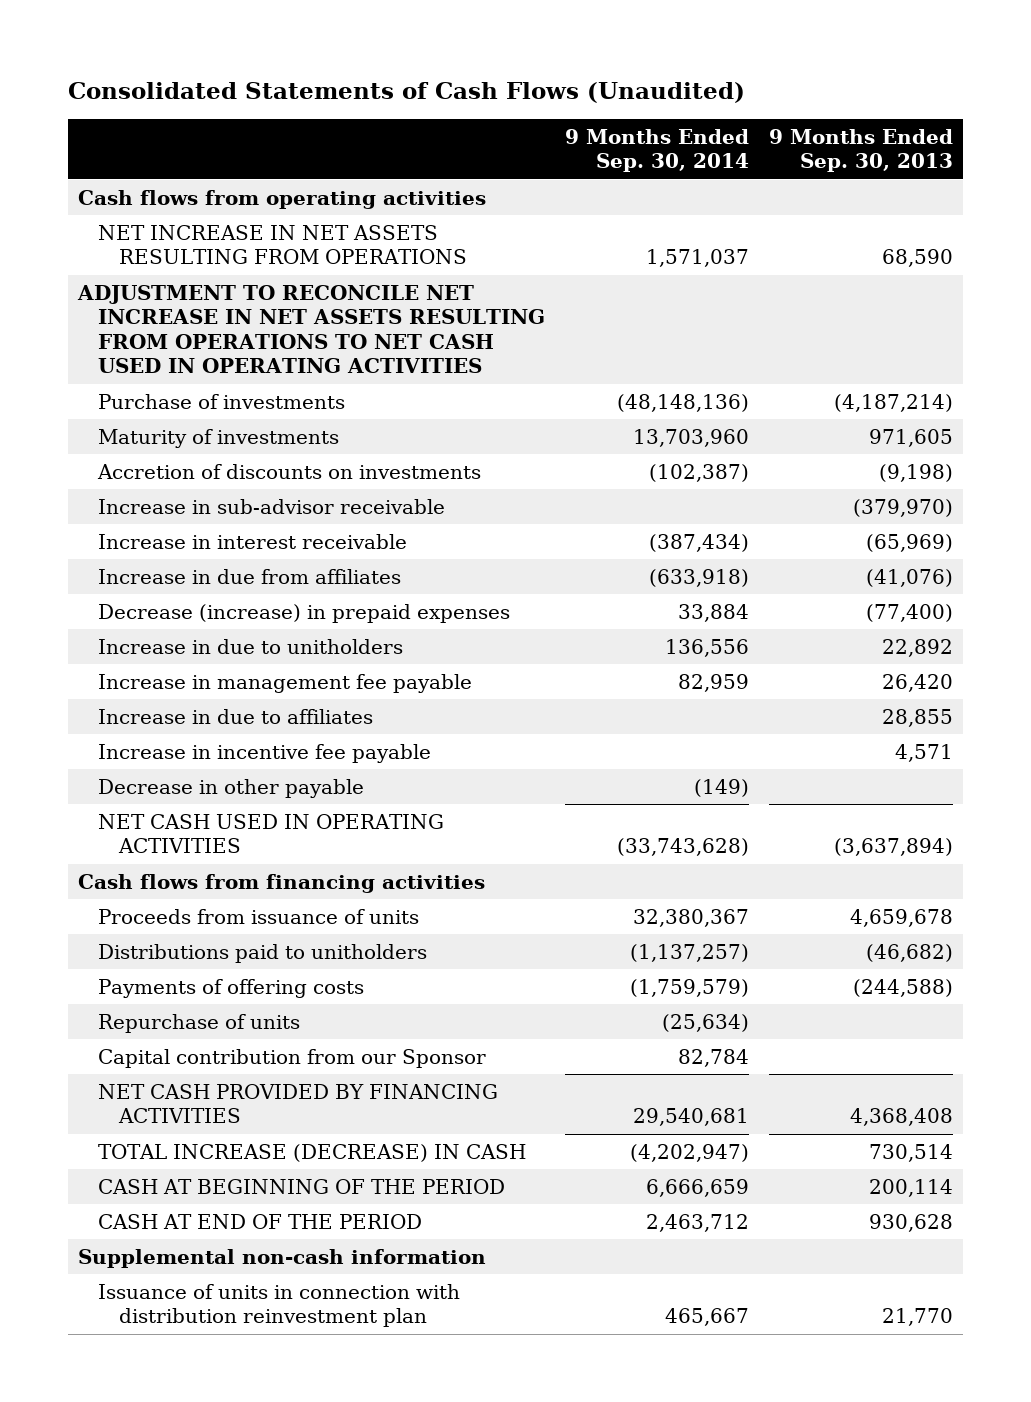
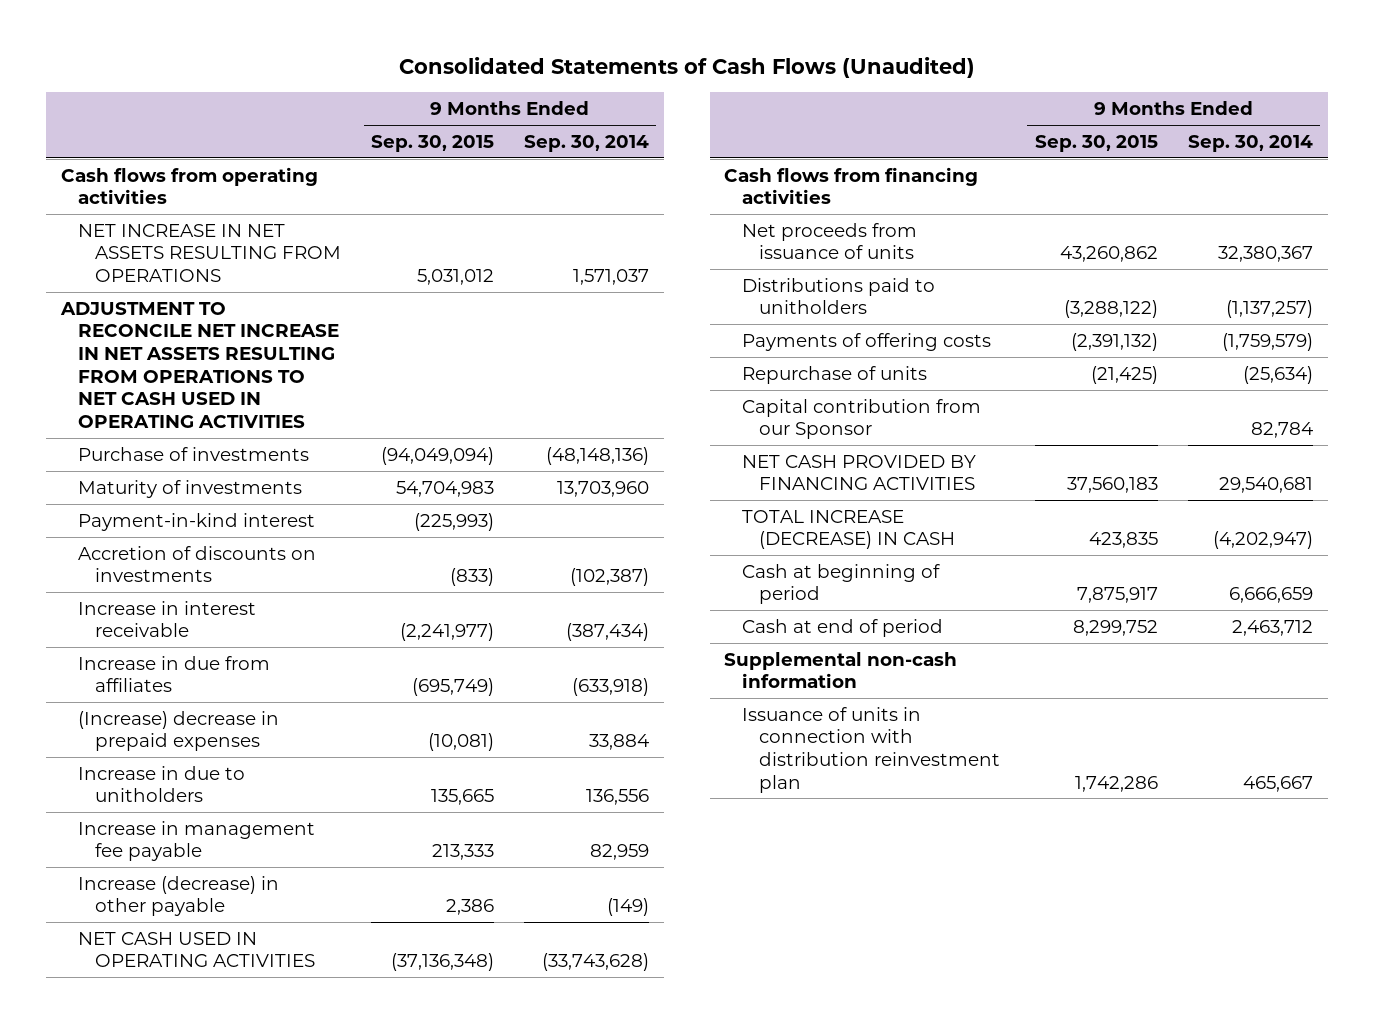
[769,128,954,173] 9 Months Ended Sep. 30, 2013 -> none
none -> [371,134,495,152] Sep. 30, 2015
none -> [77,512,315,531] Payment-in-kind interest
[98,498,446,514] Increase in sub-advisor receivable -> none
[98,603,511,623] Decrease (increase) in prepaid expenses -> [77,710,279,752] (Increase) decrease in prepaid expenses
[98,708,374,724] Increase in due to affiliates -> none
[98,743,432,763] Increase in incentive fee payable -> none
[98,778,365,798] Decrease in other payable -> [77,875,279,917] Increase (decrease) in other payable
[98,908,420,924] Proceeds from issuance of units -> [741,222,917,260] Net proceeds from issuance of units
[98,1178,506,1194] CASH AT BEGINNING OF THE PERIOD -> [741,563,940,605] Cash at beginning of period
[98,1213,423,1229] CASH AT END OF THE PERIOD -> [741,618,943,637] Cash at end of period

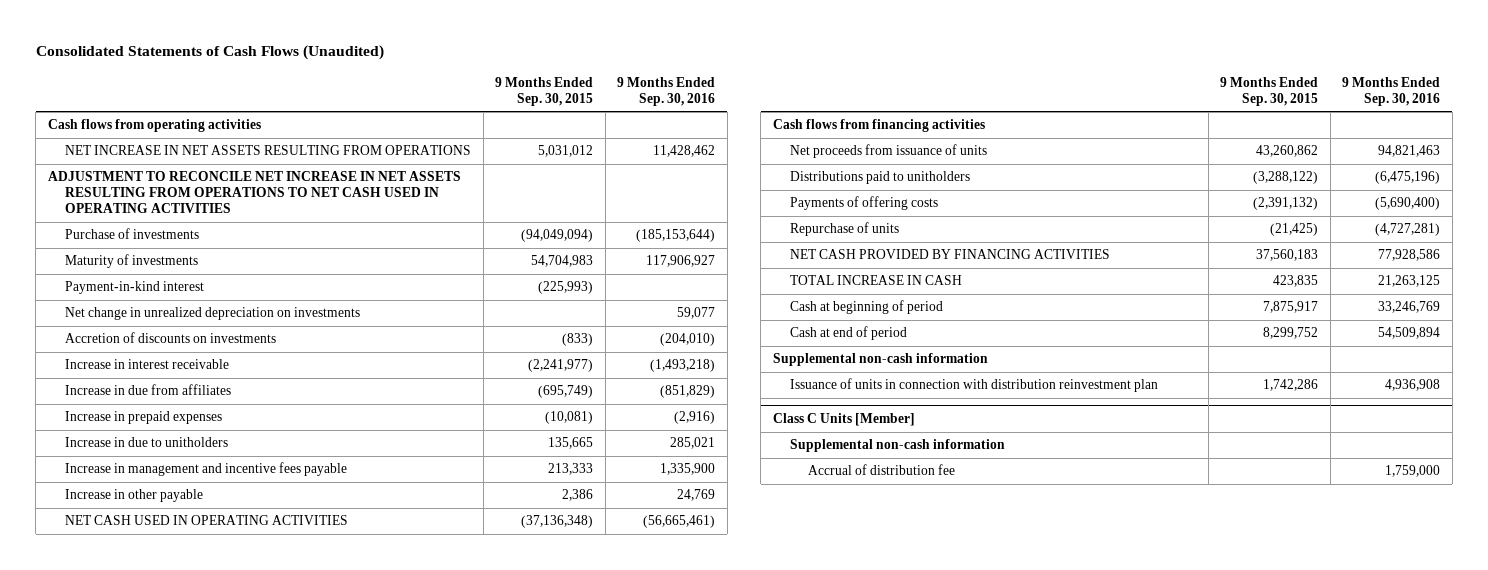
[523,134,649,152] Sep. 30, 2014 -> none
none -> [617,76,716,106] 9 Months Ended Sep. 30, 2016
none -> [65,307,361,321] Net change in unrealized depreciation on investments
[77,710,279,752] (Increase) decrease in prepaid expenses -> [65,411,223,425] Increase in prepaid expenses
[77,820,315,862] Increase in management fee payable -> [65,462,348,477] Increase in management and incentive fees payable
[77,875,279,917] Increase (decrease) in other payable -> [65,489,204,503] Increase in other payable
[741,398,981,440] Capital contribution from our Sponsor -> none
[741,509,956,550] TOTAL INCREASE (DECREASE) IN CASH -> [790,275,963,286] TOTAL INCREASE IN CASH
none -> [772,413,915,427] Class C Units [Member]
none -> [790,439,1006,453] Supplemental non-cash information
none -> [807,464,955,476] Accrual of distribution fee

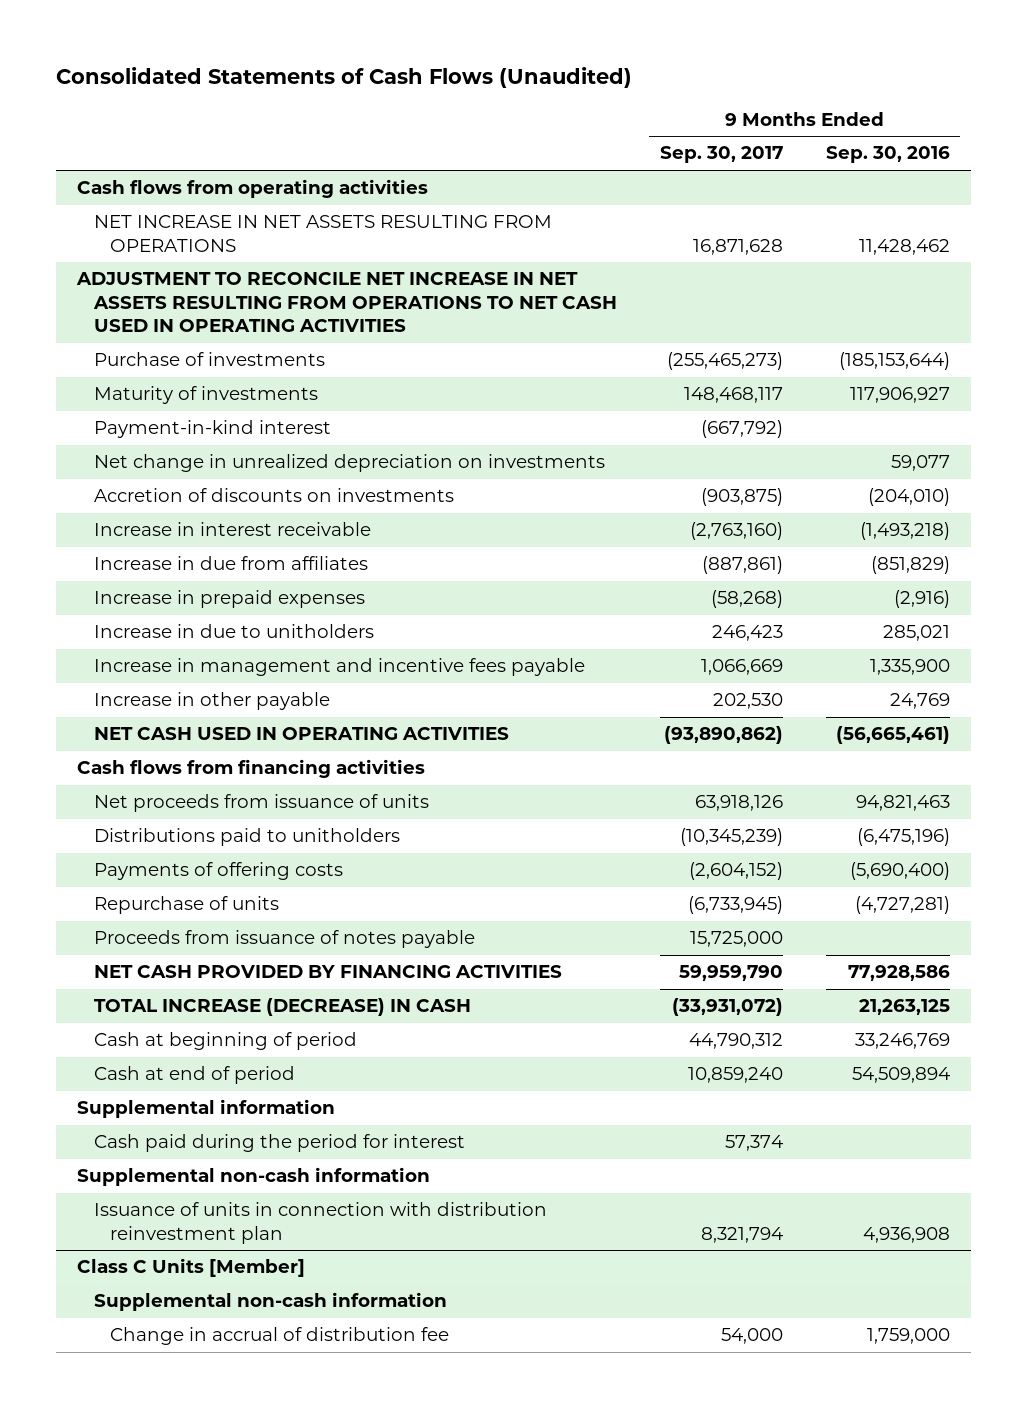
[495,76,594,106] 9 Months Ended Sep. 30, 2015 -> none
none -> [659,146,783,164] Sep. 30, 2017
none -> [93,930,475,949] Proceeds from issuance of notes payable
[790,275,963,286] TOTAL INCREASE IN CASH -> [93,998,471,1017] TOTAL INCREASE (DECREASE) IN CASH
none -> [77,1099,336,1119] Supplemental information
none -> [93,1134,465,1153] Cash paid during the period for interest
[807,464,955,476] Accrual of distribution fee -> [110,1327,450,1346] Change in accrual of distribution fee

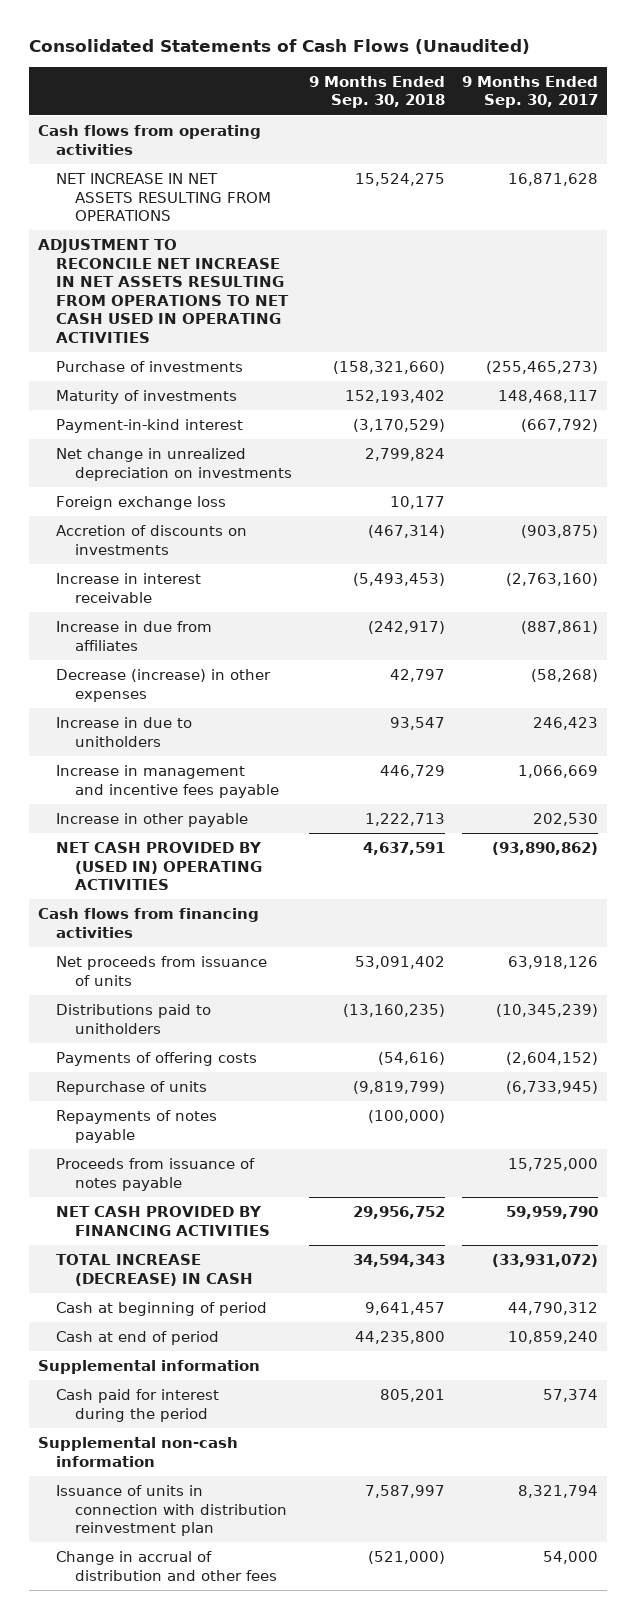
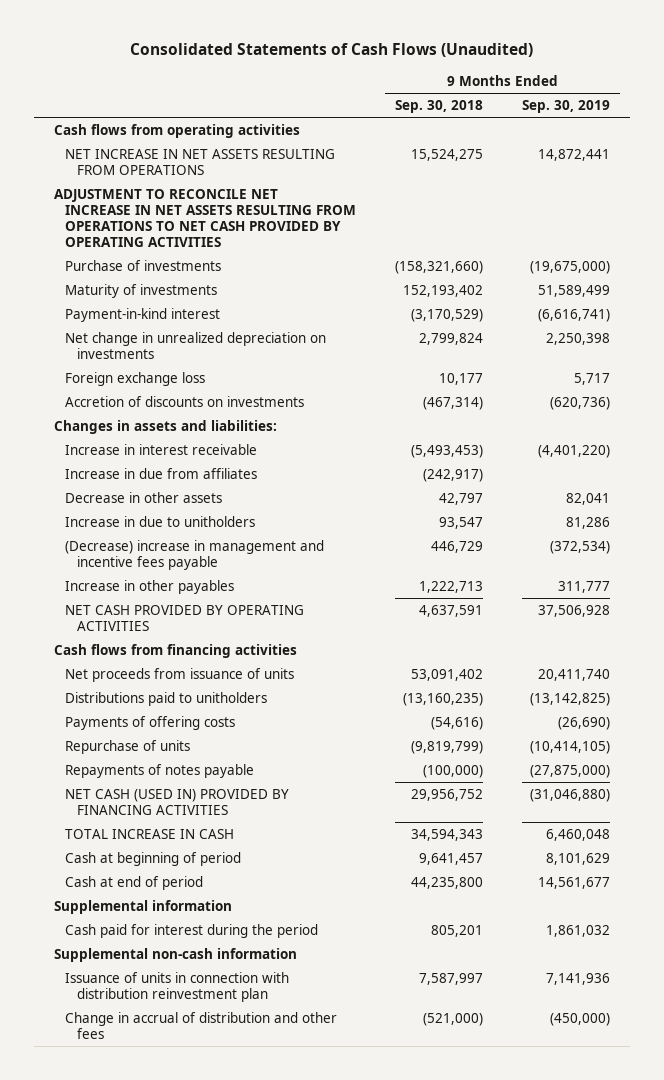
[461,75,598,109] 9 Months Ended Sep. 30, 2017 -> none
none -> [522,100,611,114] Sep. 30, 2019
[37,239,290,343] ADJUSTMENT TO RECONCILE NET INCREASE IN NET ASSETS RESULTING FROM OPERATIONS TO NET CASH USED IN OPERATING ACTIVITIES -> [53,188,357,248] ADJUSTMENT TO RECONCILE NET INCREASE IN NET ASSETS RESULTING FROM OPERATIONS TO NET CASH PROVIDED BY OPERATING ACTIVITIES
none -> [53,419,277,434] Changes in assets and liabilities:
[56,669,272,702] Decrease (increase) in other expenses -> [65,491,223,503] Decrease in other assets
[56,765,279,798] Increase in management and incentive fees payable -> [65,539,325,571] (Decrease) increase in management and incentive fees payable
[56,813,249,828] Increase in other payable -> [65,579,235,594] Increase in other payables
[56,842,263,891] NET CASH PROVIDED BY (USED IN) OPERATING ACTIVITIES -> [65,604,305,632] NET CASH PROVIDED BY OPERATING ACTIVITIES
[56,1158,256,1191] Proceeds from issuance of notes payable -> none
[56,1206,270,1236] NET CASH PROVIDED BY FINANCING ACTIVITIES -> [65,788,290,816] NET CASH (USED IN) PROVIDED BY FINANCING ACTIVITIES
[56,1254,253,1286] TOTAL INCREASE (DECREASE) IN CASH -> [65,828,235,839] TOTAL INCREASE IN CASH

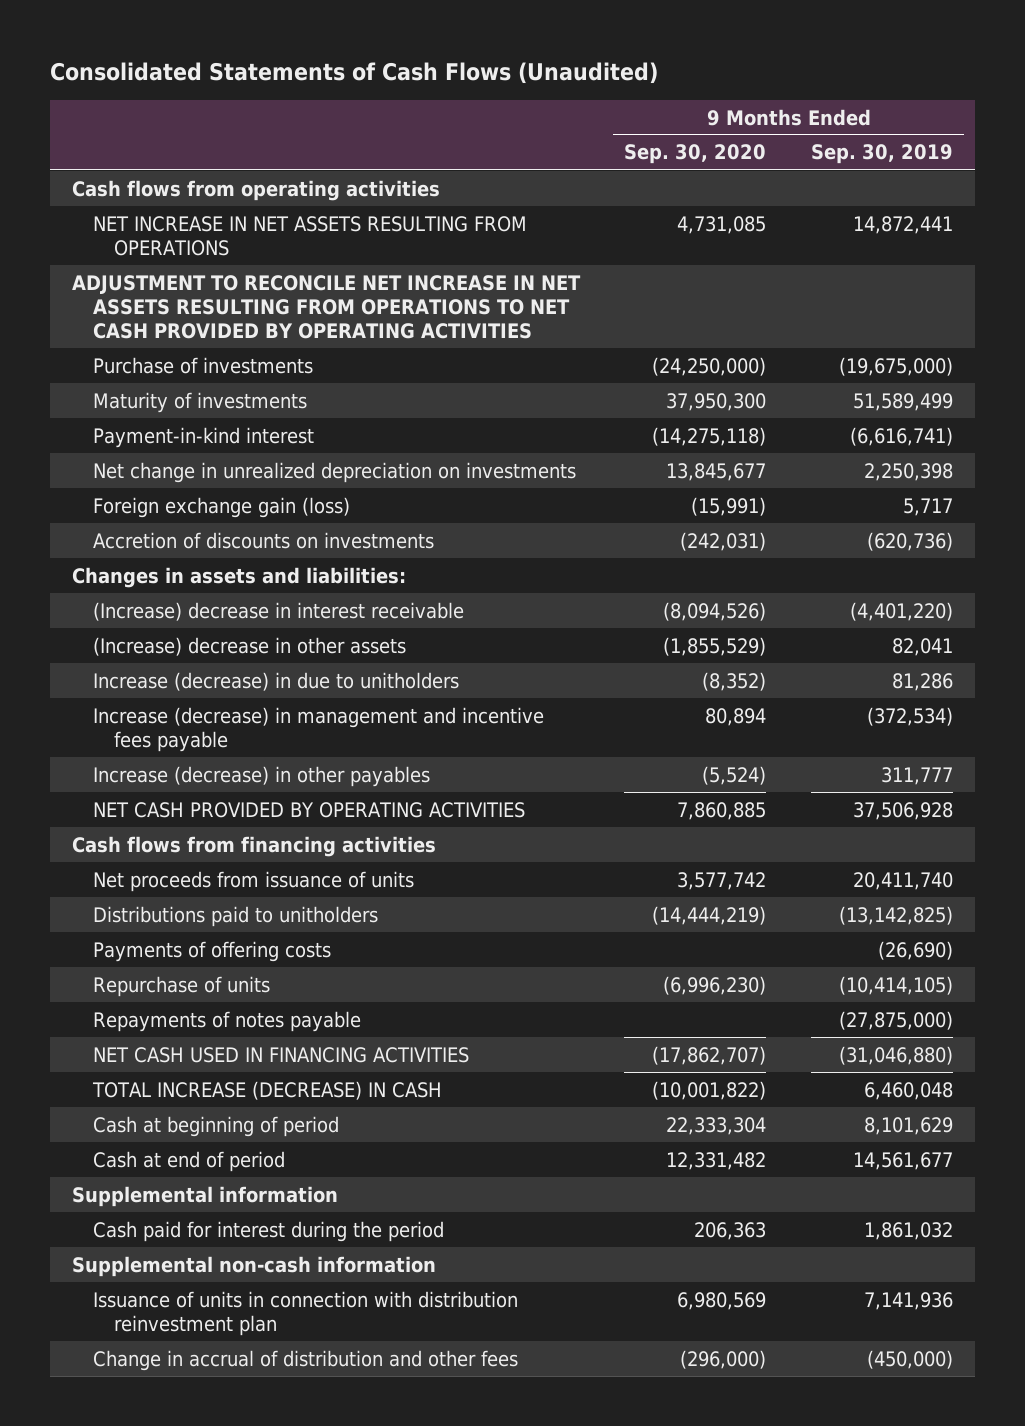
[395,100,484,114] Sep. 30, 2018 -> none
none -> [624,144,767,165] Sep. 30, 2020
[65,371,206,386] Foreign exchange loss -> [92,496,350,518] Foreign exchange gain (loss)
[65,467,258,479] Increase in due from affiliates -> none
[65,443,258,455] Increase in interest receivable -> [92,601,464,621] (Increase) decrease in interest receivable
[65,491,223,503] Decrease in other assets -> [92,636,406,656] (Increase) decrease in other assets
[65,515,256,527] Increase in due to unitholders -> [92,671,459,691] Increase (decrease) in due to unitholders
[65,539,325,571] (Decrease) increase in management and incentive fees payable -> [92,706,544,752] Increase (decrease) in management and incentive fees payable
[65,579,235,594] Increase in other payables -> [92,765,430,787] Increase (decrease) in other payables
[65,788,290,816] NET CASH (USED IN) PROVIDED BY FINANCING ACTIVITIES -> [92,1046,469,1063] NET CASH USED IN FINANCING ACTIVITIES
[65,828,235,839] TOTAL INCREASE IN CASH -> [91,1080,442,1100] TOTAL INCREASE (DECREASE) IN CASH

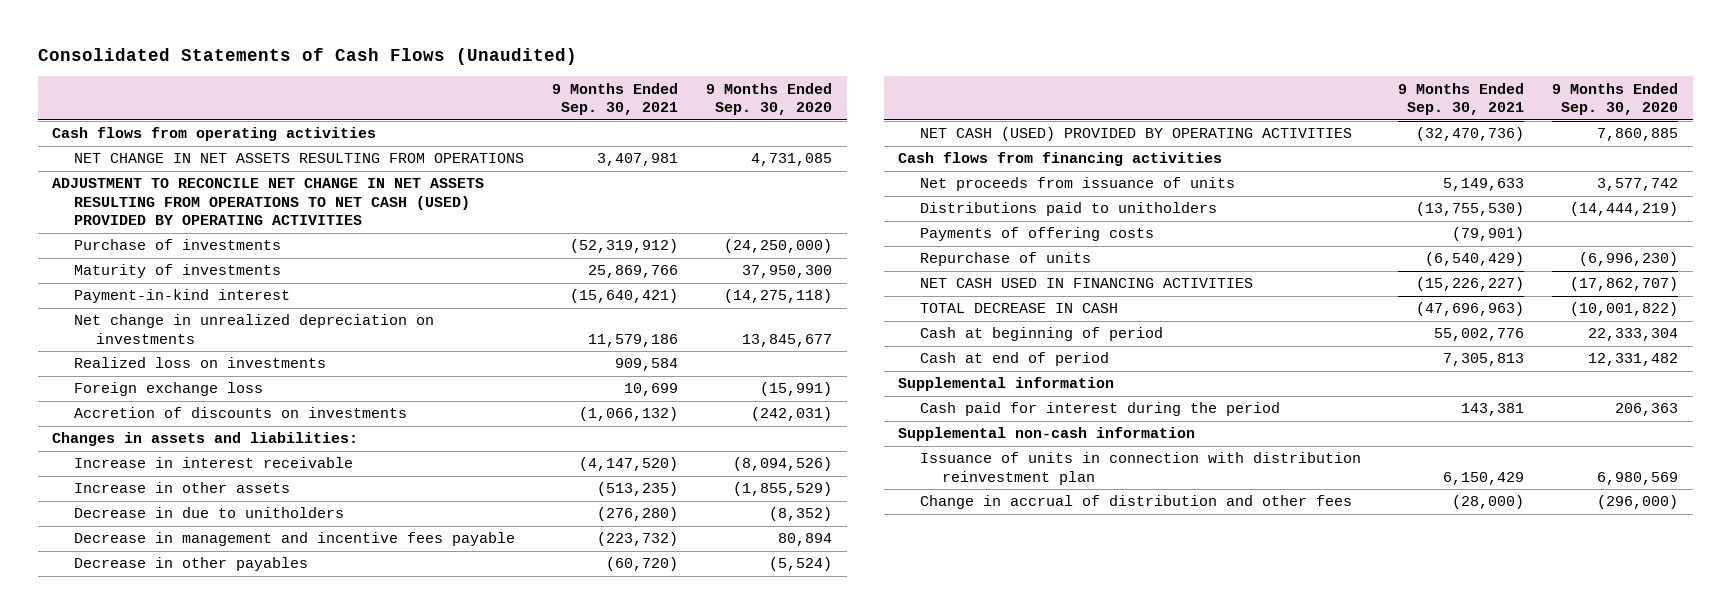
[810,144,953,165] Sep. 30, 2019 -> none
none -> [552,82,679,116] 9 Months Ended Sep. 30, 2021
[92,215,527,256] NET INCREASE IN NET ASSETS RESULTING FROM OPERATIONS -> [74,153,525,164] NET CHANGE IN NET ASSETS RESULTING FROM OPERATIONS
[71,274,581,340] ADJUSTMENT TO RECONCILE NET INCREASE IN NET ASSETS RESULTING FROM OPERATIONS TO NET CASH PROVIDED BY OPERATING ACTIVITIES -> [52,178,485,226] ADJUSTMENT TO RECONCILE NET CHANGE IN NET ASSETS RESULTING FROM OPERATIONS TO NET CASH (USED) PROVIDED BY OPERATING ACTIVITIES
none -> [74,357,327,369] Realized loss on investments
[92,496,350,518] Foreign exchange gain (loss) -> [74,382,264,397] Foreign exchange loss
[92,601,464,621] (Increase) decrease in interest receivable -> [74,457,354,469] Increase in interest receivable
[92,636,406,656] (Increase) decrease in other assets -> [74,482,291,494] Increase in other assets
[92,671,459,691] Increase (decrease) in due to unitholders -> [74,507,345,519] Decrease in due to unitholders
[92,706,544,752] Increase (decrease) in management and incentive fees payable -> [74,532,516,547] Decrease in management and incentive fees payable
[92,765,430,787] Increase (decrease) in other payables -> [74,557,309,572] Decrease in other payables
[92,801,525,818] NET CASH PROVIDED BY OPERATING ACTIVITIES -> [919,127,1352,142] NET CASH (USED) PROVIDED BY OPERATING ACTIVITIES
[92,1010,361,1032] Repayments of notes payable -> none
[91,1080,442,1100] TOTAL INCREASE (DECREASE) IN CASH -> [919,303,1118,314] TOTAL DECREASE IN CASH

